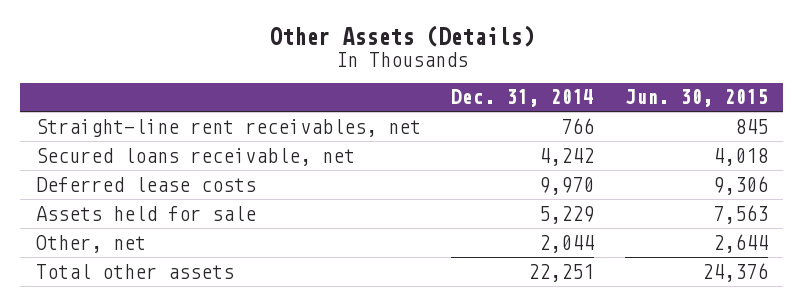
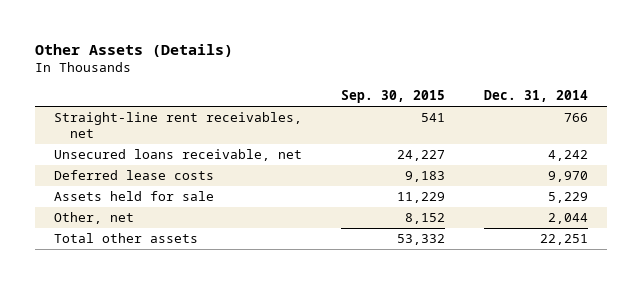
[624,89,768,108] Jun. 30, 2015 -> none
none -> [341,90,446,104] Sep. 30, 2015
[35,147,355,166] Secured loans receivable, net -> [54,149,303,162] Unsecured loans receivable, net

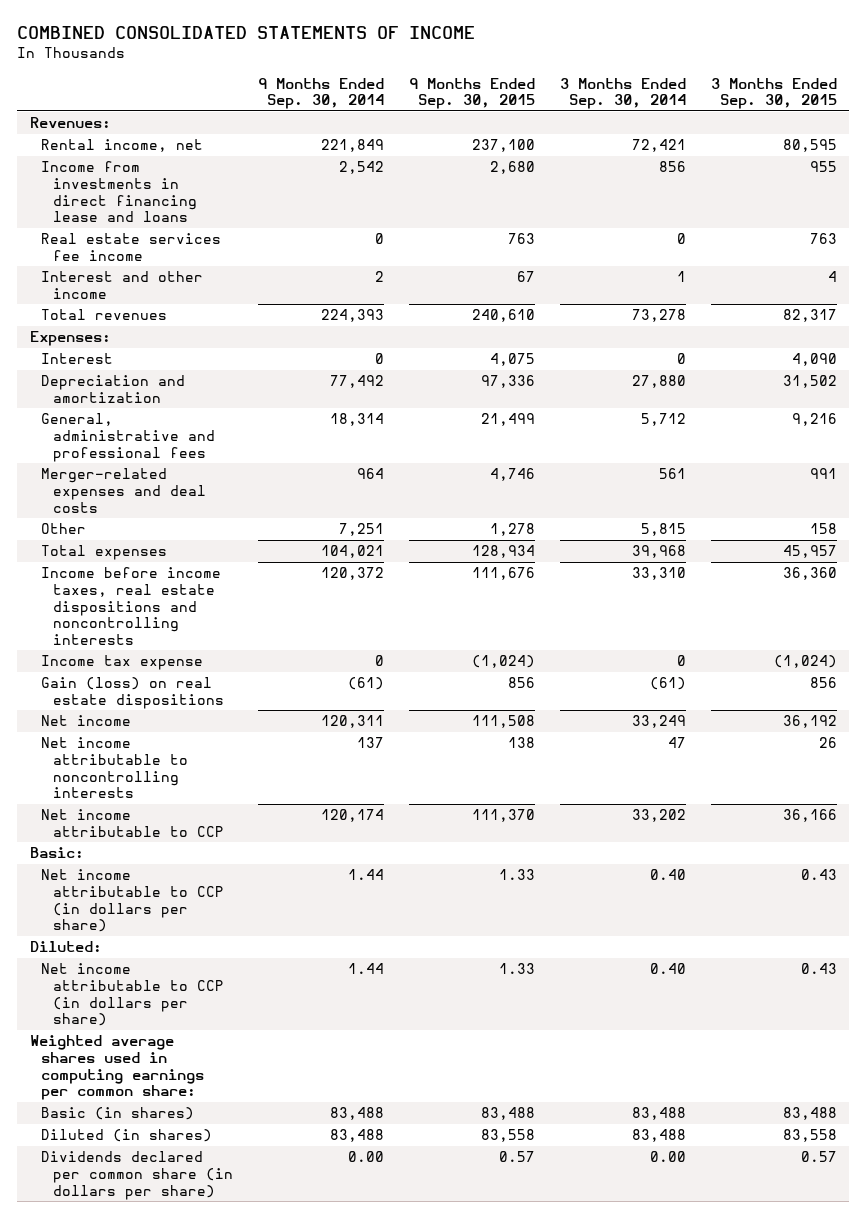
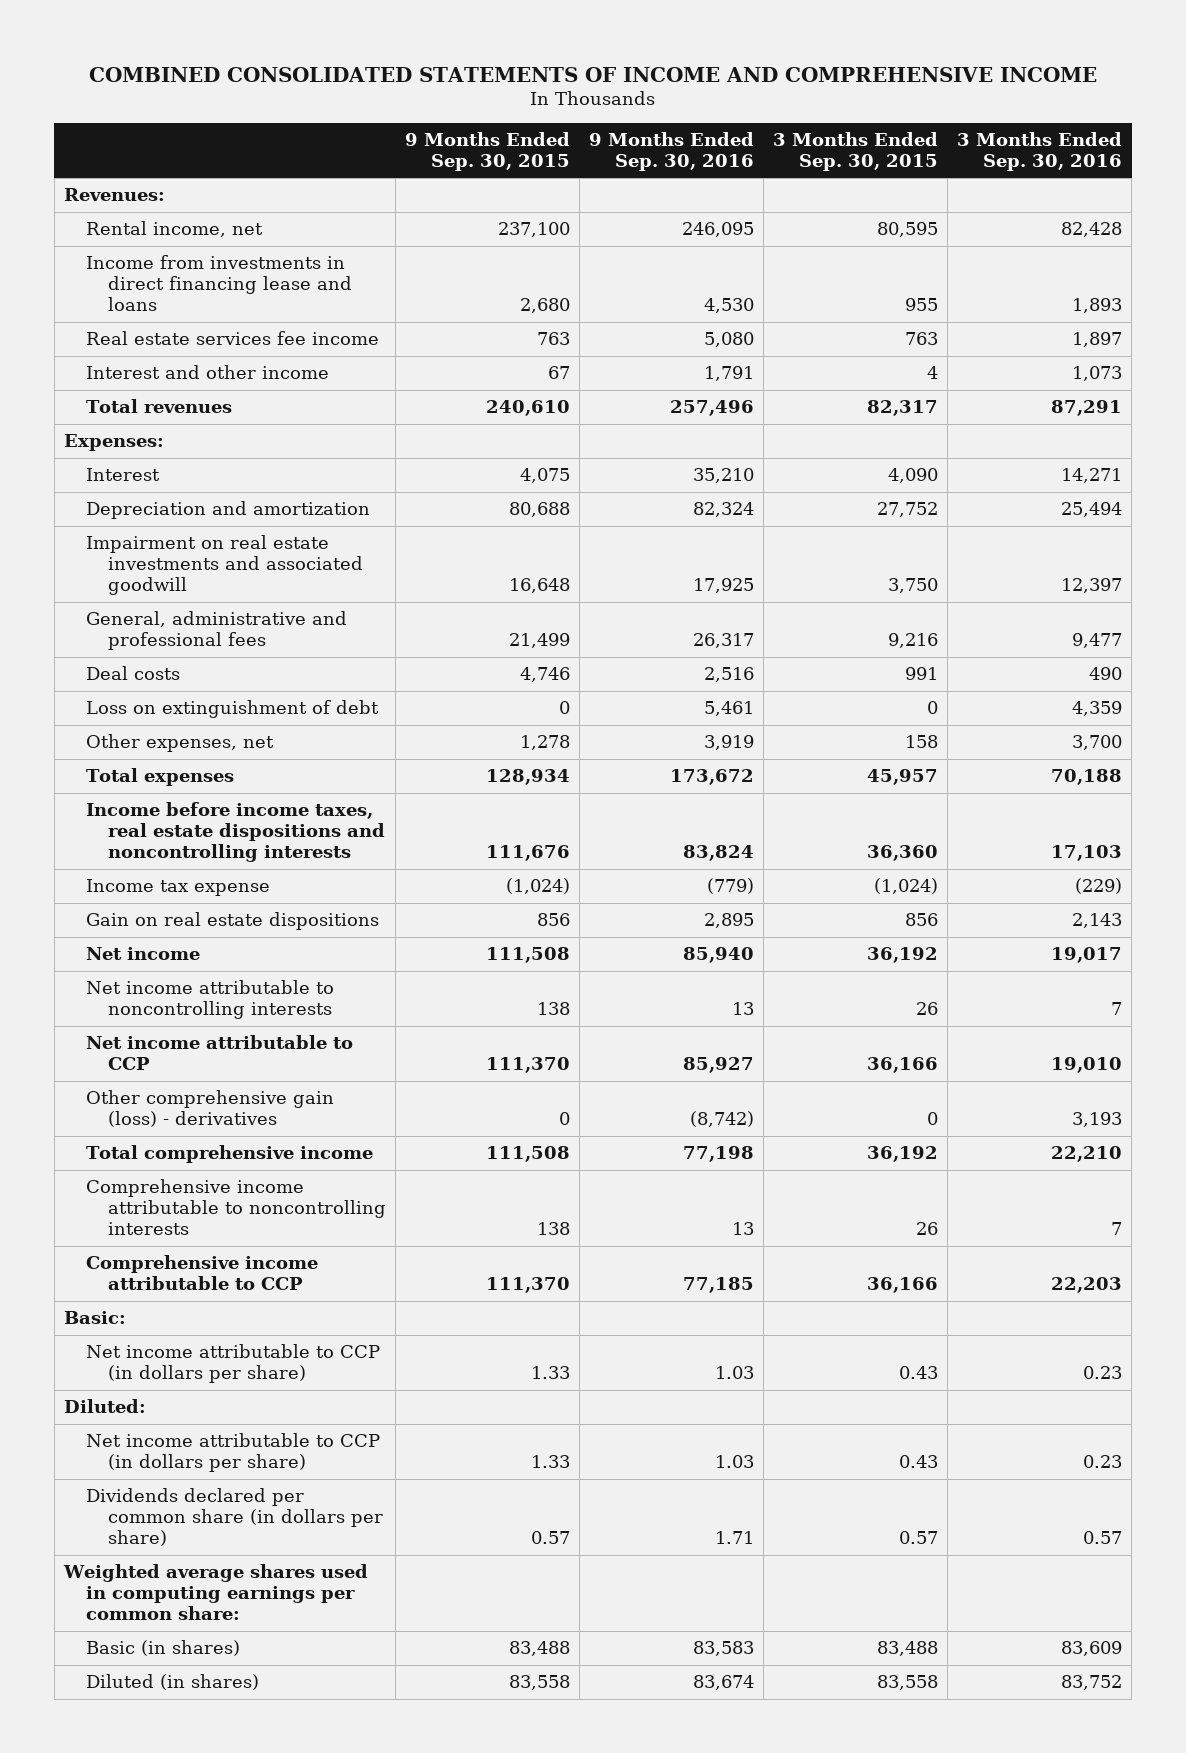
[17,26,476,40] COMBINED CONSOLIDATED STATEMENTS OF INCOME -> [88,66,1097,82] COMBINED CONSOLIDATED STATEMENTS OF INCOME AND COMPREHENSIVE INCOME
[257,77,384,110] 9 Months Ended Sep. 30, 2014 -> none
[559,77,686,110] 3 Months Ended Sep. 30, 2014 -> none
none -> [589,131,755,171] 9 Months Ended Sep. 30, 2016
none -> [957,131,1123,171] 3 Months Ended Sep. 30, 2016
[480,375,535,389] 97,336 -> [509,502,571,518] 80,688
[782,375,837,389] 31,502 -> [877,502,939,518] 27,752
none -> [85,535,363,596] Impairment on real estate investments and associated goodwill
[41,468,206,513] Merger-related expenses and deal costs -> [85,666,180,681] Deal costs
none -> [85,700,379,719] Loss on extinguishment of debt
[41,523,87,535] Other -> [85,734,274,753] Other expenses, net
[41,677,224,709] Gain (loss) on real estate dispositions -> [85,912,379,931] Gain on real estate dispositions
none -> [85,1090,334,1128] Other comprehensive gain (loss) - derivatives
none -> [85,1145,373,1164] Total comprehensive income
none -> [85,1179,386,1236] Comprehensive income attributable to noncontrolling interests
none -> [85,1255,318,1291] Comprehensive income attributable to CCP
[41,1151,233,1200] Dividends declared per common share (in dollars per share) -> [85,1488,383,1547] Dividends declared per common share (in dollars per share)

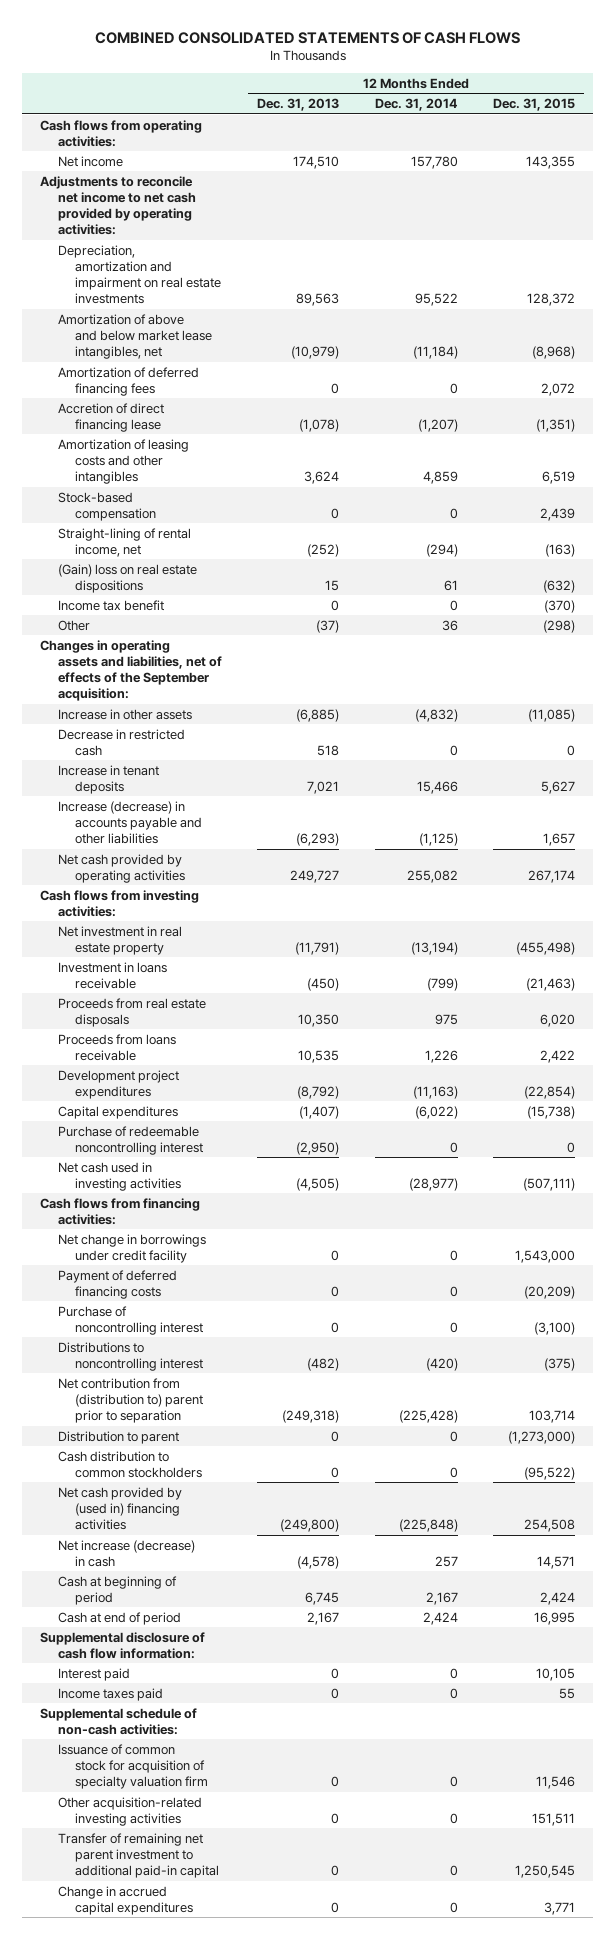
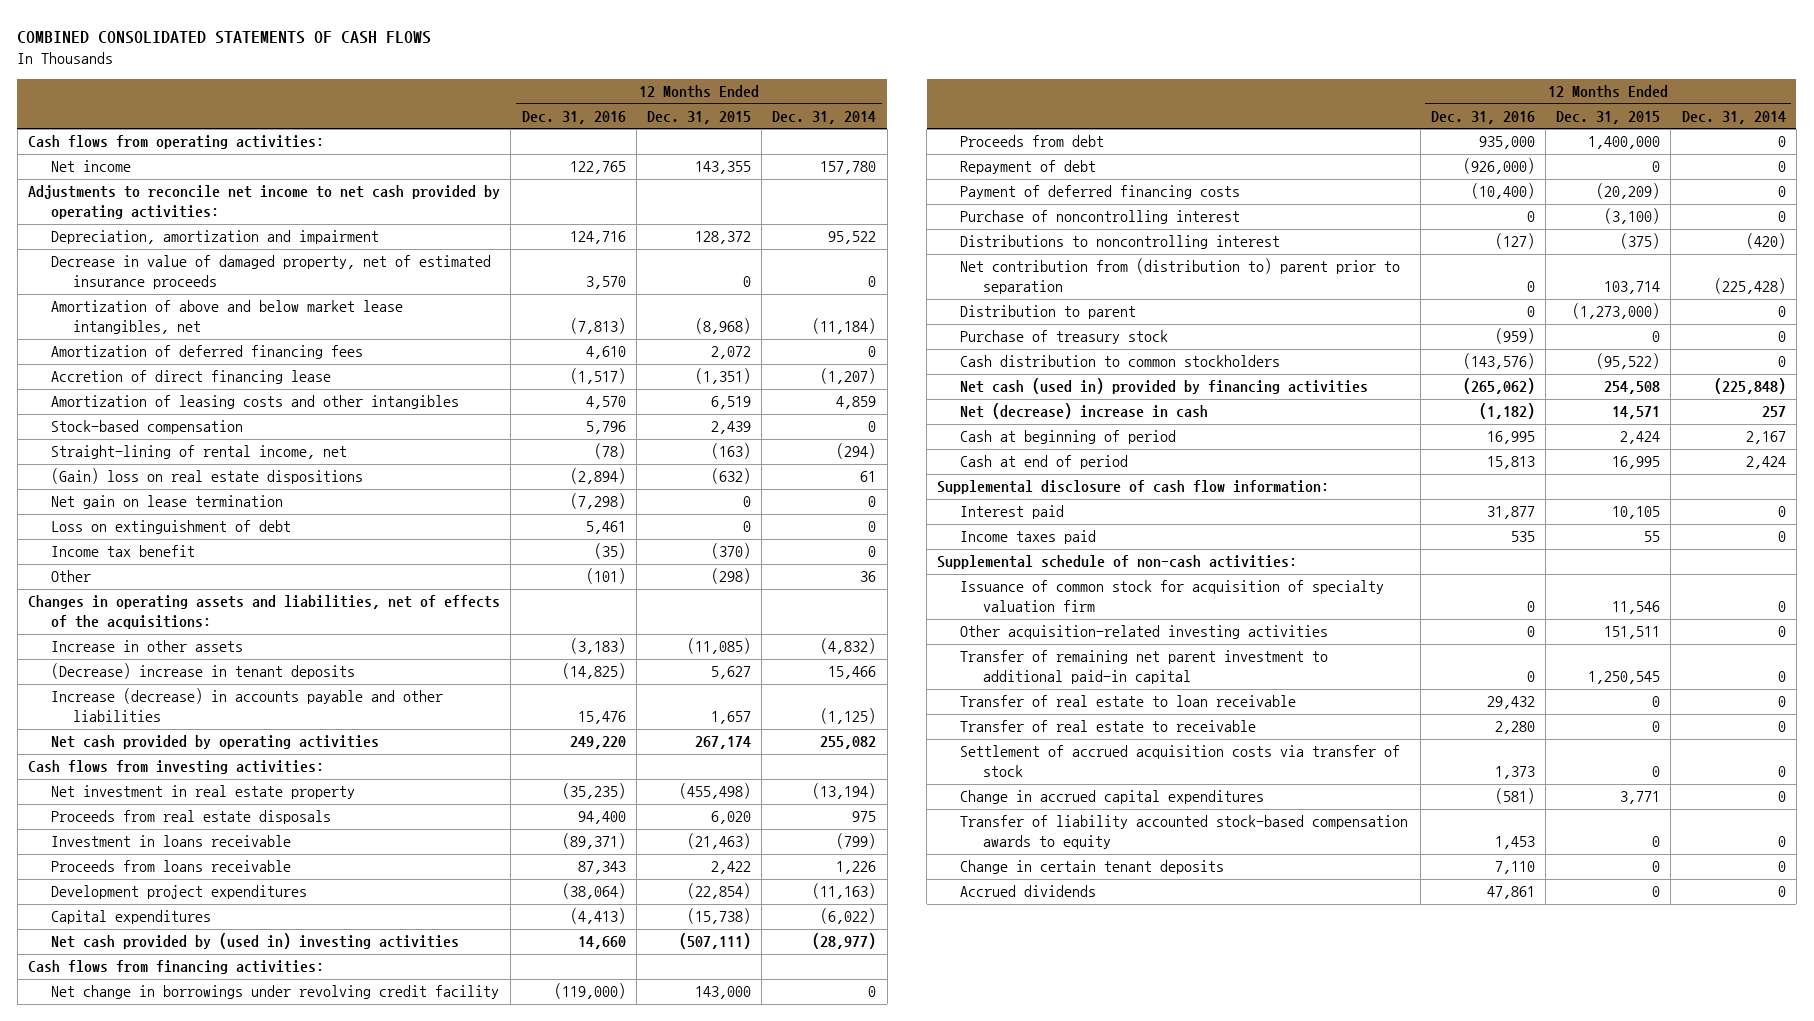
[257,98,340,112] Dec. 31, 2013 -> none
none -> [521,110,626,124] Dec. 31, 2016
[57,244,222,305] Depreciation, amortization and impairment on real estate investments -> [50,230,379,245] Depreciation, amortization and impairment
none -> [50,255,491,290] Decrease in value of damaged property, net of estimated insurance proceeds
none -> [50,495,283,510] Net gain on lease termination
none -> [50,520,291,535] Loss on extinguishment of debt
[39,639,222,702] Changes in operating assets and liabilities, net of effects of the September acquisition: -> [28,595,501,630] Changes in operating assets and liabilities, net of effects of the acquisitions:
[57,728,185,756] Decrease in restricted cash -> none
[57,764,159,794] Increase in tenant deposits -> [50,663,355,680] (Decrease) increase in tenant deposits
[57,961,167,989] Investment in loans receivable -> [50,835,291,848] Investment in loans receivable
[57,1125,204,1155] Purchase of redeemable noncontrolling interest -> none
[57,1161,182,1191] Net cash used in investing activities -> [50,933,459,950] Net cash provided by (used in) investing activities
[57,1233,206,1263] Net change in borrowings under credit facility -> [50,985,499,1000] Net change in borrowings under revolving credit facility
[515,1249,576,1263] 1,543,000 -> [695,986,752,1000] 143,000
none -> [959,135,1104,148] Proceeds from debt
none -> [959,160,1096,175] Repayment of debt
none -> [959,330,1168,345] Purchase of treasury stock
[57,1486,182,1531] Net cash provided by (used in) financing activities -> [959,378,1368,395] Net cash (used in) provided by financing activities
[57,1539,195,1567] Net increase (decrease) in cash -> [959,403,1208,420] Net (decrease) increase in cash
none -> [959,695,1296,708] Transfer of real estate to loan receivable
none -> [959,720,1256,733] Transfer of real estate to receivable
none -> [959,745,1400,778] Settlement of accrued acquisition costs via transfer of stock
none -> [959,815,1408,850] Transfer of liability accounted stock-based compensation awards to equity
none -> [959,860,1224,875] Change in certain tenant deposits
none -> [959,885,1096,898] Accrued dividends

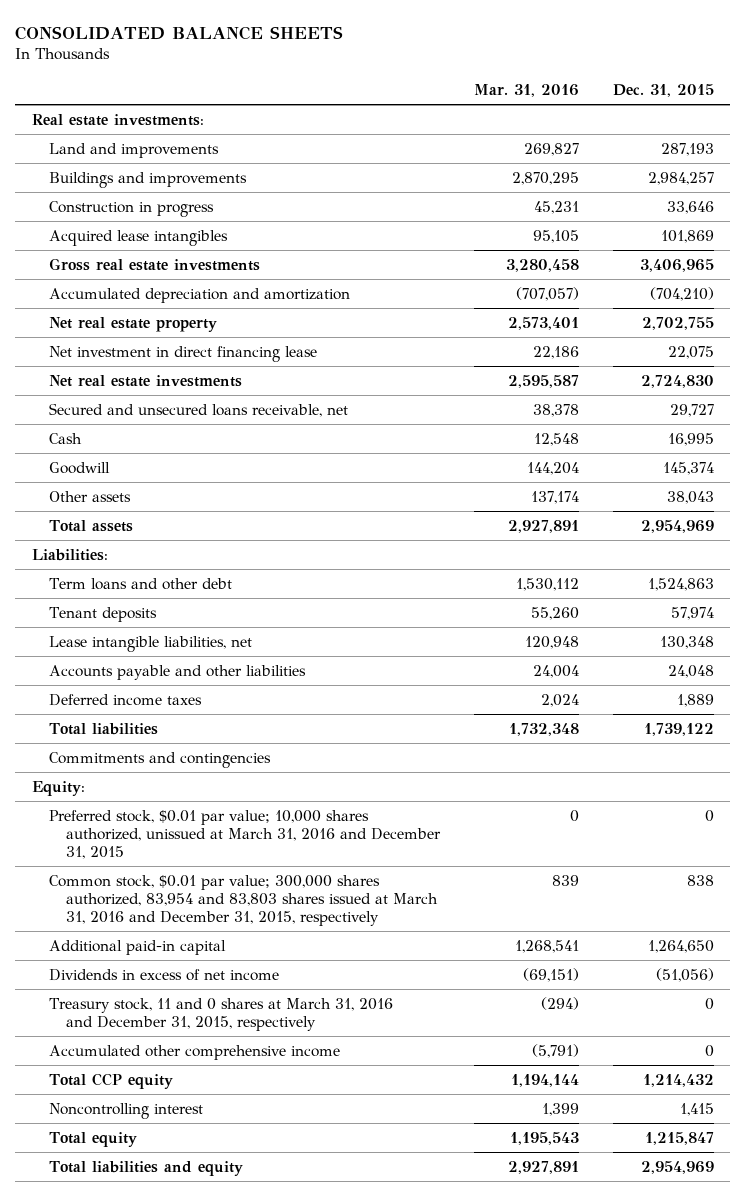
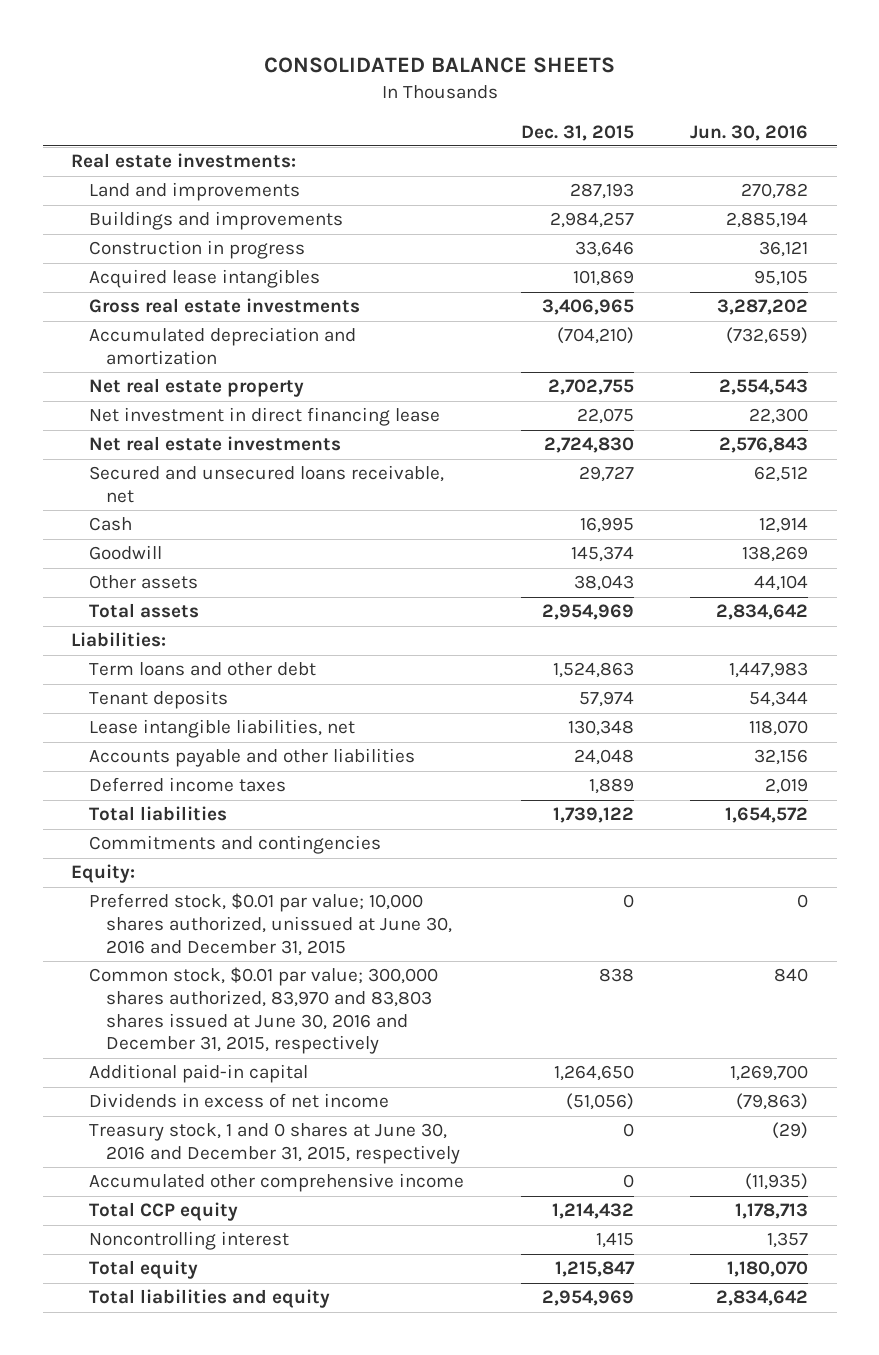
[473,83,579,97] Mar. 31, 2016 -> none
none -> [690,124,809,141] Jun. 30, 2016
[49,809,442,859] Preferred stock, $0.01 par value; 10,000 shares authorized, unissued at March 31, 2016 and December 31, 2015 -> [88,893,453,956] Preferred stock, $0.01 par value; 10,000 shares authorized, unissued at June 30, 2016 and December 31, 2015
[49,874,439,926] Common stock, $0.01 par value; 300,000 shares authorized, 83,954 and 83,803 shares issued at March 31, 2016 and December 31, 2015, respectively -> [88,967,438,1055] Common stock, $0.01 par value; 300,000 shares authorized, 83,970 and 83,803 shares issued at June 30, 2016 and December 31, 2015, respectively
[49,997,394,1031] Treasury stock, 11 and 0 shares at March 31, 2016 and December 31, 2015, respectively -> [88,1123,461,1165] Treasury stock, 1 and 0 shares at June 30, 2016 and December 31, 2015, respectively

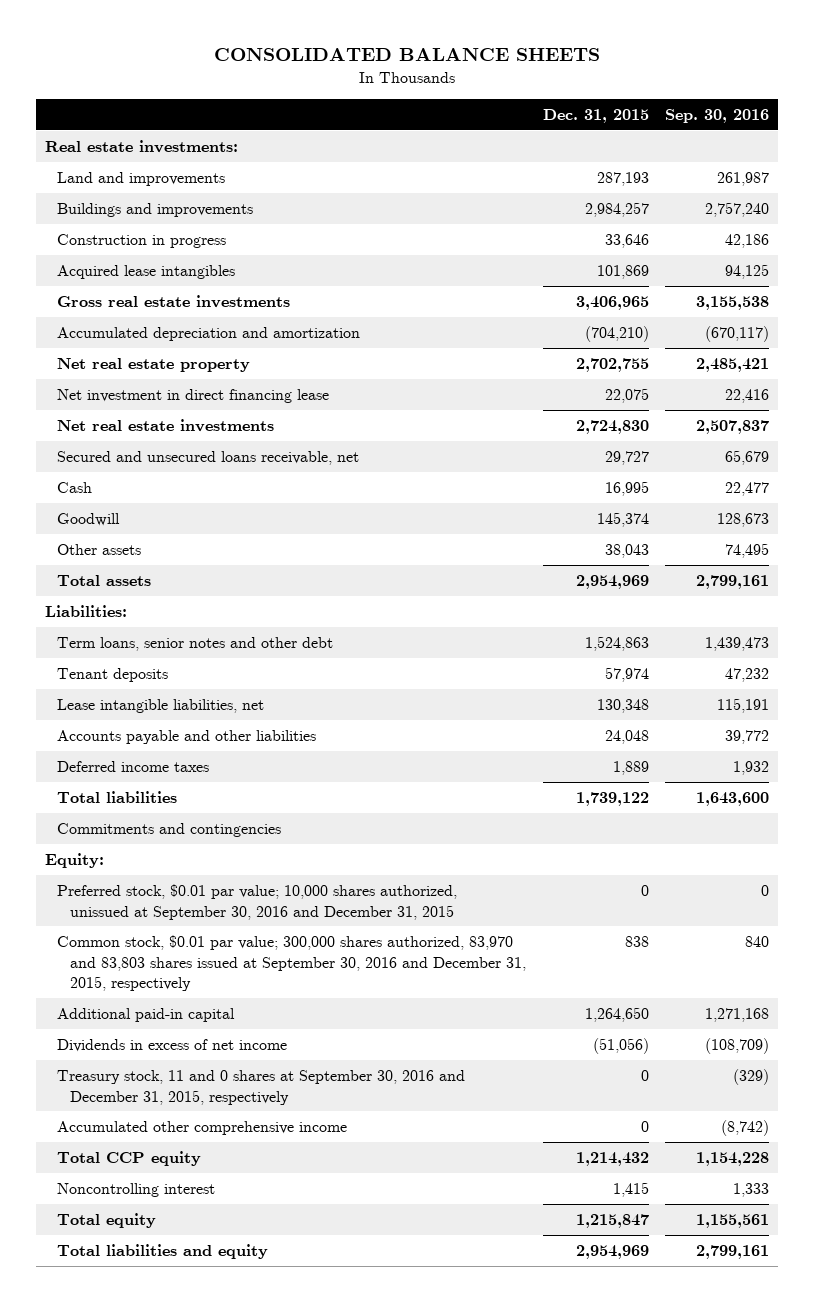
[690,124,809,141] Jun. 30, 2016 -> none
none -> [665,109,770,124] Sep. 30, 2016
[88,662,316,677] Term loans and other debt -> [57,636,334,651] Term loans, senior notes and other debt
[88,893,453,956] Preferred stock, $0.01 par value; 10,000 shares authorized, unissued at June 30, 2016 and December 31, 2015 -> [57,883,458,920] Preferred stock, $0.01 par value; 10,000 shares authorized, unissued at September 30, 2016 and December 31, 2015
[88,967,438,1055] Common stock, $0.01 par value; 300,000 shares authorized, 83,970 and 83,803 shares issued at June 30, 2016 and December 31, 2015, respectively -> [57,934,526,992] Common stock, $0.01 par value; 300,000 shares authorized, 83,970 and 83,803 shares issued at September 30, 2016 and December 31, 2015, respectively
[88,1123,461,1165] Treasury stock, 1 and 0 shares at June 30, 2016 and December 31, 2015, respectively -> [57,1069,466,1105] Treasury stock, 11 and 0 shares at September 30, 2016 and December 31, 2015, respectively

